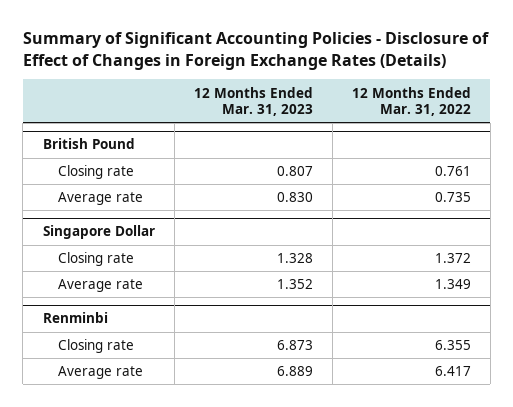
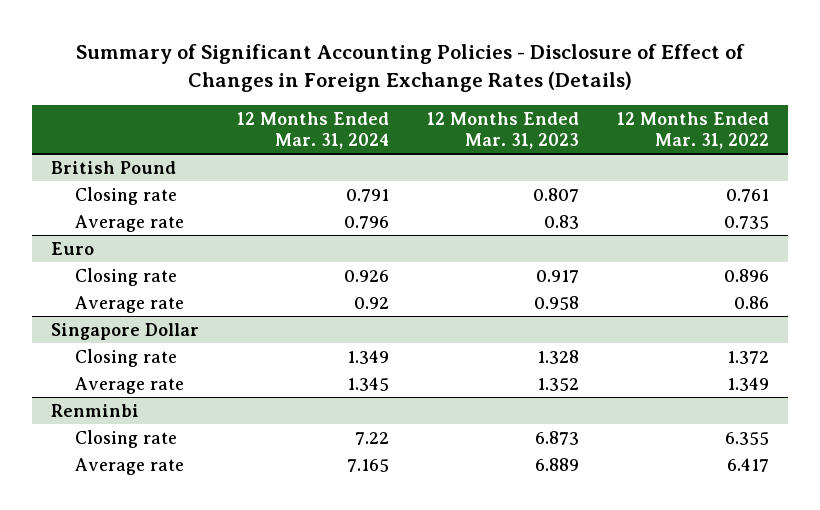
none -> [236,111,389,149] 12 Months Ended Mar. 31, 2024
[276,192,313,203] 0.830 -> [543,214,579,229] 0.83
none -> [50,241,94,255] Euro
none -> [75,267,178,286] Closing rate
none -> [75,295,185,313] Average rate

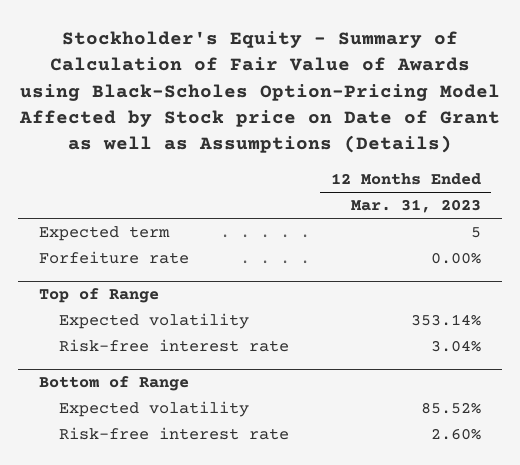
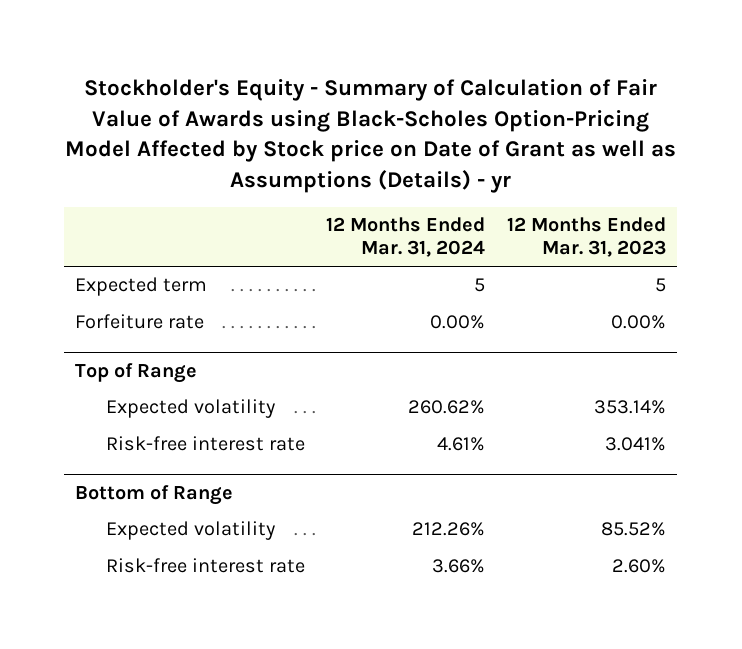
[18,30,500,154] Stockholder's Equity - Summary of Calculation of Fair Value of Awards using Black-Scholes Option-Pricing Model Affected by Stock price on Date of Grant as well as Assumptions (Details) -> [64,78,676,193] Stockholder's Equity - Summary of Calculation of Fair Value of Awards using Black-Scholes Option-Pricing Model Affected by Stock price on Date of Grant as well as Assumptions (Details) - yr
none -> [326,217,486,258] 12 Months Ended Mar. 31, 2024
[430,339,481,352] 3.04% -> [605,437,667,452] 3.041%

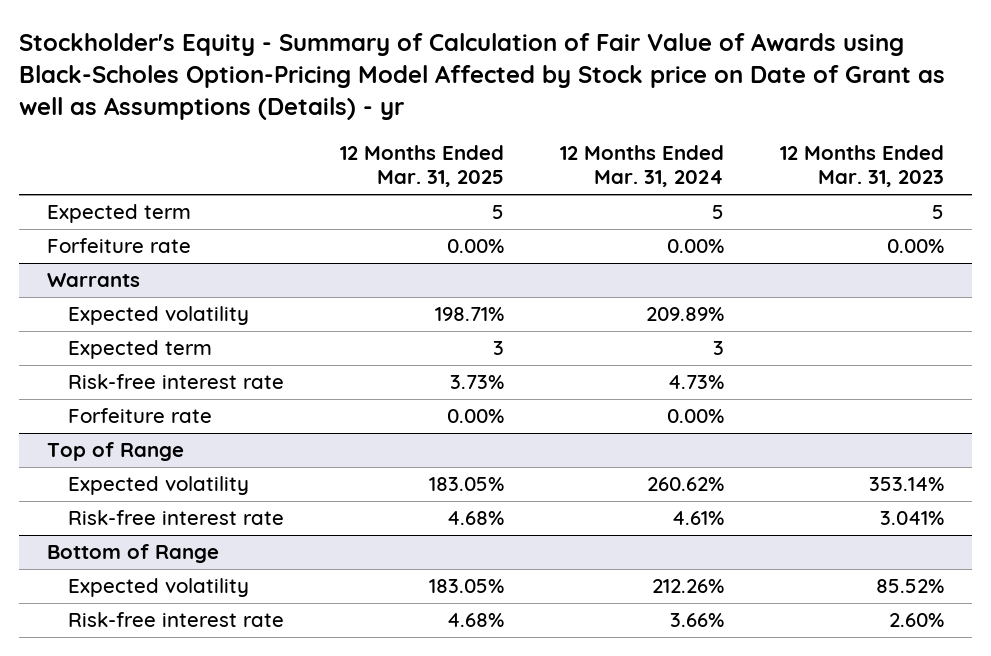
none -> [340,145,505,188] 12 Months Ended Mar. 31, 2025
none -> [47,273,141,288] Warrants
none -> [68,306,250,326] Expected volatility
none -> [68,340,213,360] Expected term
none -> [68,374,285,390] Risk-free interest rate
none -> [68,408,213,424] Forfeiture rate

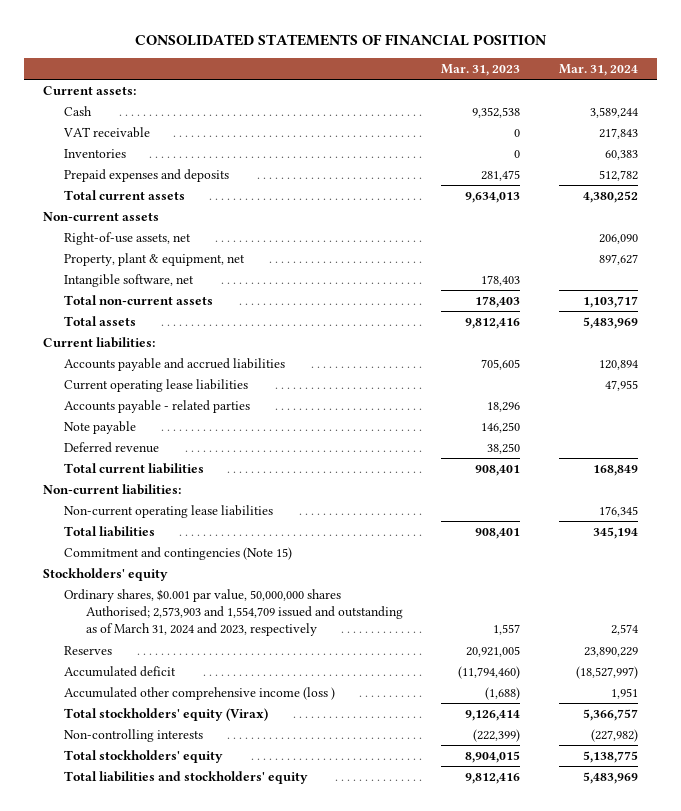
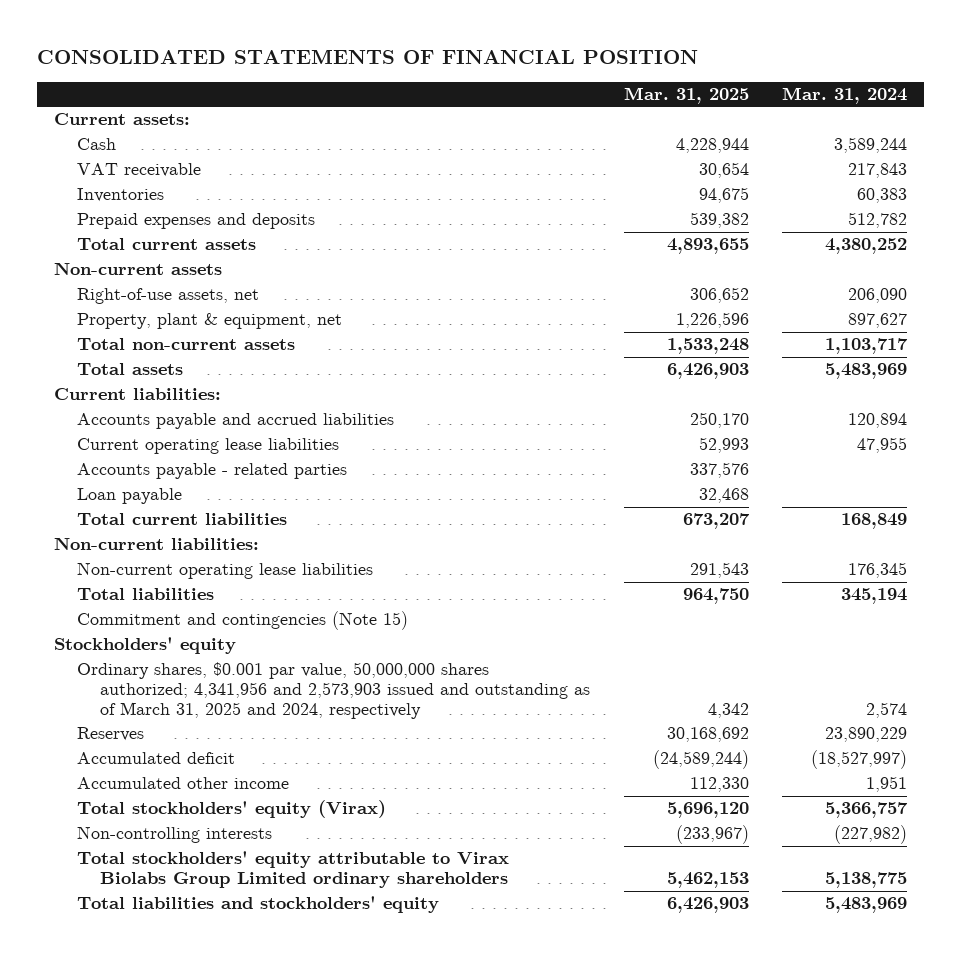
[441,64,521,77] Mar. 31, 2023 -> none
none -> [623,86,749,104] Mar. 31, 2025
[64,274,195,288] Intangible software, net -> none
[64,442,160,454] Deferred revenue -> none
[64,421,137,435] Note payable -> [77,488,183,505] Loan payable
[64,589,403,637] Ordinary shares, $0.001 par value, 50,000,000 shares Authorised; 2,573,903 and 1,554,709 issued and outstanding as of March 31, 2024 and 2023, respectively -> [77,662,591,720] Ordinary shares, $0.001 par value, 50,000,000 shares authorized; 4,341,956 and 2,573,903 issued and outstanding as of March 31, 2025 and 2024, respectively
[64,687,336,701] Accumulated other comprehensive income (loss ) -> [77,777,290,790] Accumulated other income
[64,750,224,764] Total stockholders' equity -> [77,851,510,889] Total stockholders' equity attributable to Virax Biolabs Group Limited ordinary shareholders

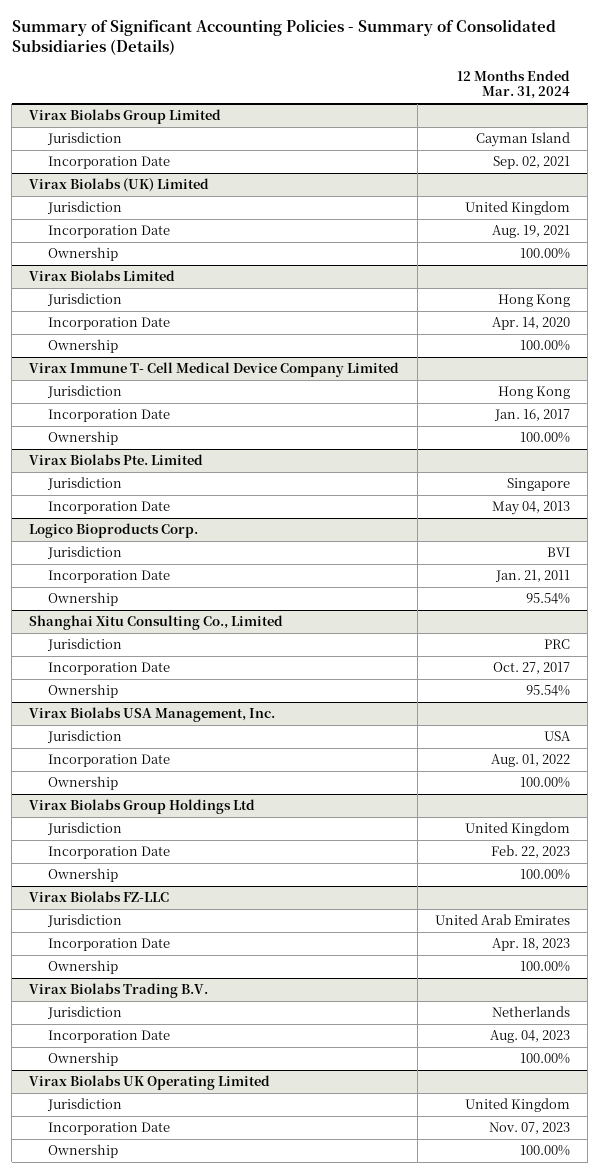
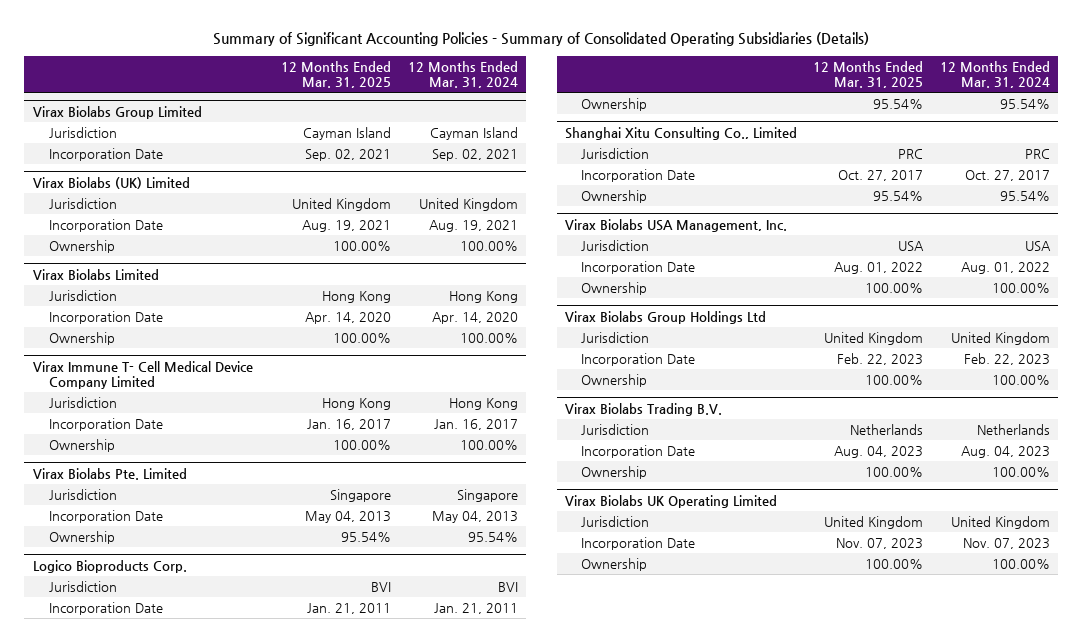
[11,18,556,55] Summary of Significant Accounting Policies - Summary of Consolidated Subsidiaries (Details) -> [213,32,870,47] Summary of Significant Accounting Policies - Summary of Consolidated Operating Subsidiaries (Details)
none -> [281,60,392,88] 12 Months Ended Mar. 31, 2025
none -> [48,530,115,544] Ownership
[29,891,170,903] Virax Biolabs FZ-LLC -> none
[47,914,123,928] Jurisdiction -> none
[48,938,171,952] Incorporation Date -> none
[48,960,119,975] Ownership -> none

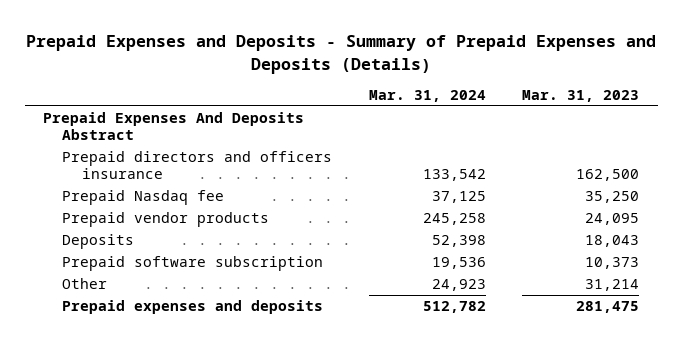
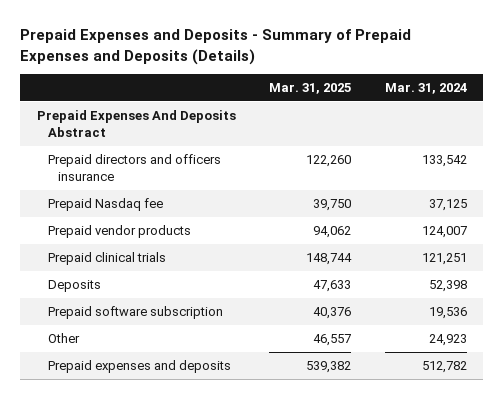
[522,89,640,102] Mar. 31, 2023 -> none
none -> [269,82,352,94] Mar. 31, 2025
[422,213,486,226] 245,258 -> [421,226,467,239] 124,007
none -> [47,252,166,266] Prepaid clinical trials

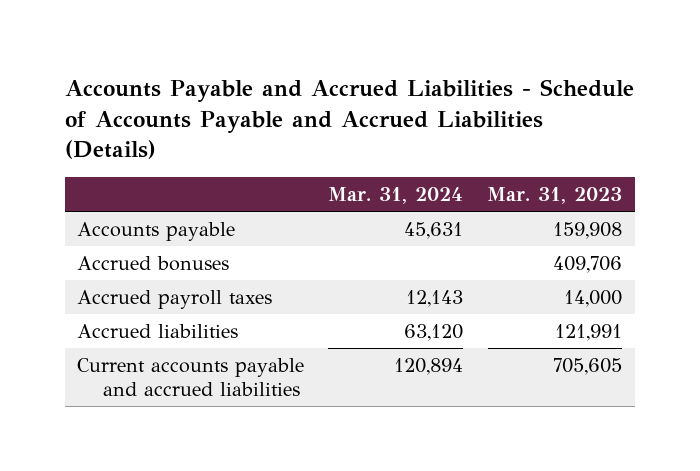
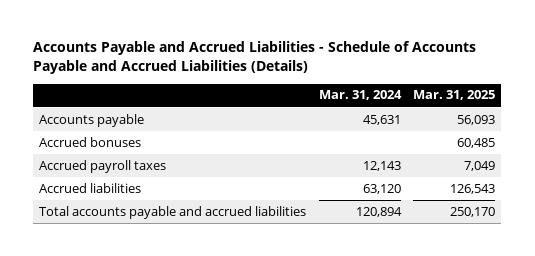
[487,187,623,205] Mar. 31, 2023 -> none
none -> [413,90,496,101] Mar. 31, 2025
[77,357,305,396] Current accounts payable and accrued liabilities -> [39,205,307,219] Total accounts payable and accrued liabilities

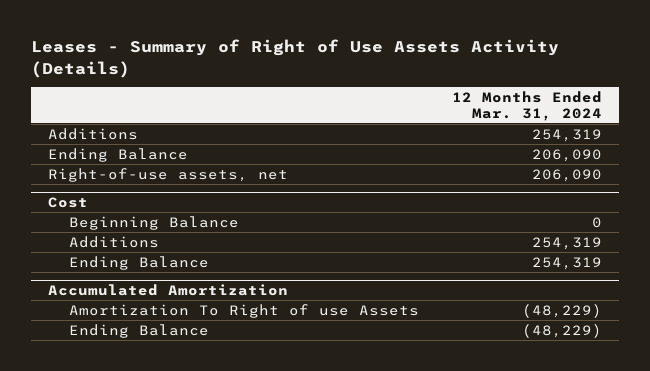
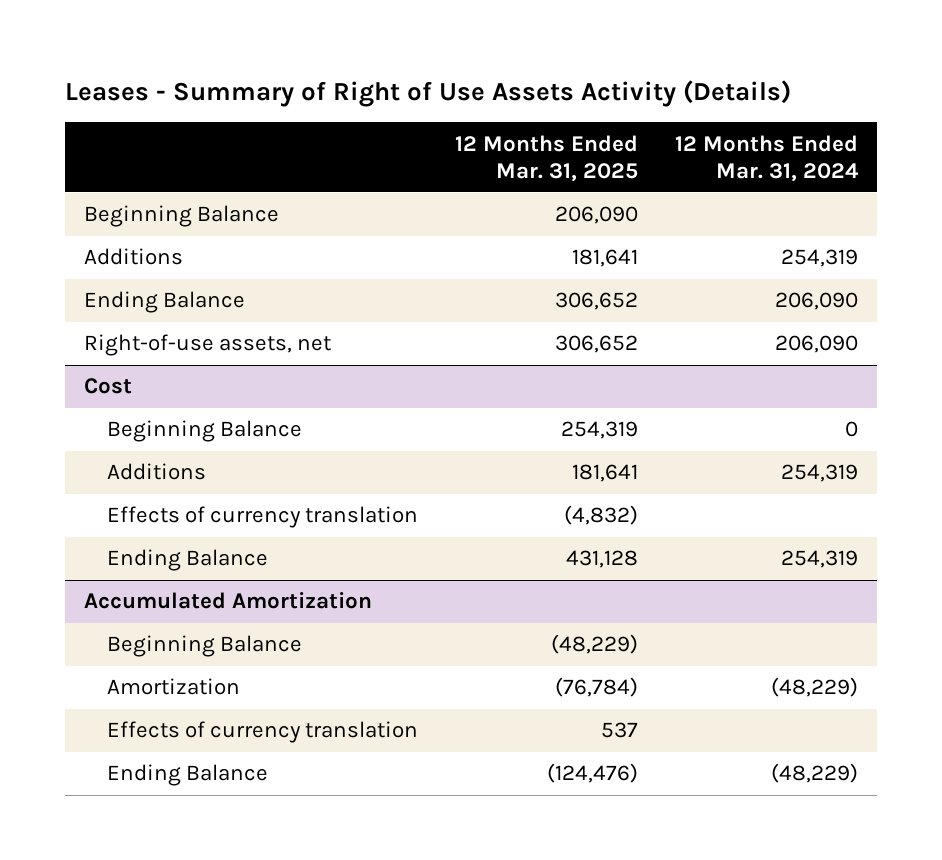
none -> [454,134,638,182] 12 Months Ended Mar. 31, 2025
none -> [83,205,279,228] Beginning Balance
none -> [106,506,418,529] Effects of currency translation
none -> [106,635,302,658] Beginning Balance
[69,303,420,318] Amortization To Right of use Assets -> [106,678,240,696] Amortization
none -> [106,721,418,744] Effects of currency translation

